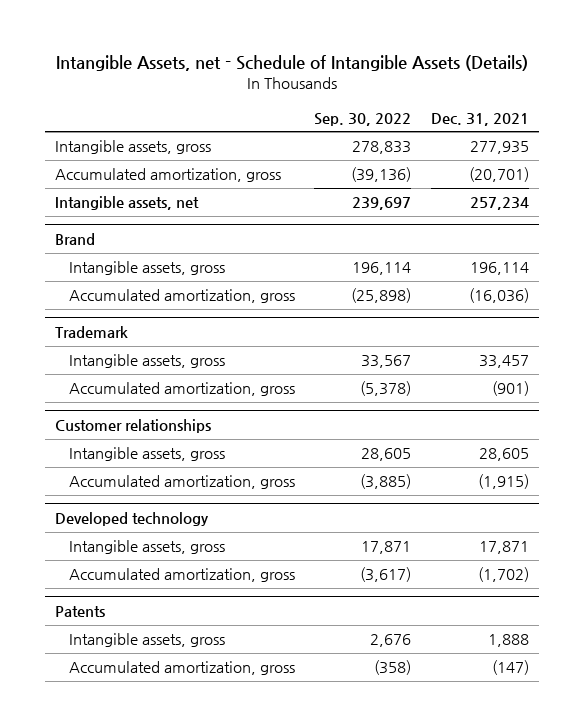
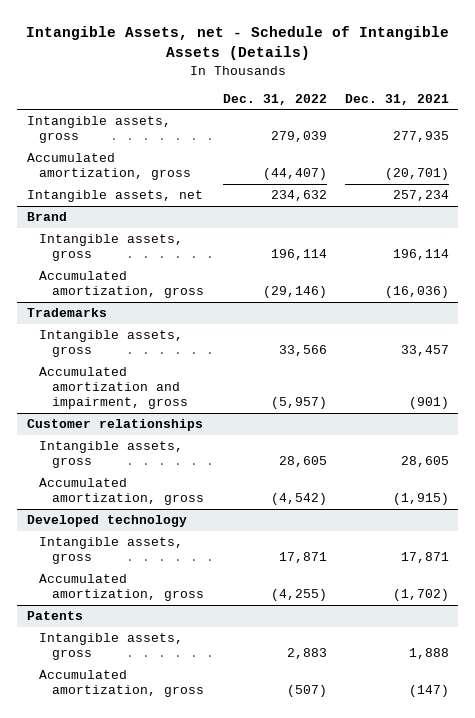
[314,112,412,126] Sep. 30, 2022 -> none
none -> [222,93,327,105] Dec. 31, 2022
[54,325,128,338] Trademark -> [26,308,107,318] Trademarks
[68,382,295,397] Accumulated amortization, gross -> [39,367,189,410] Accumulated amortization and impairment, gross

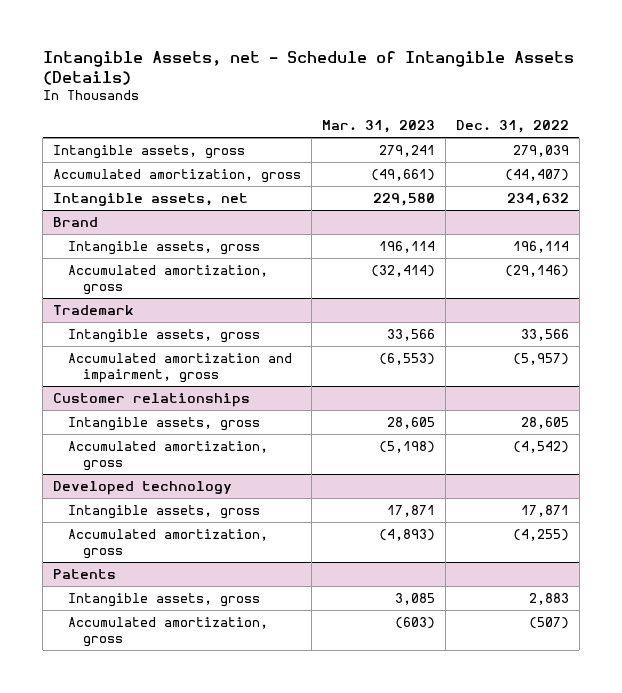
[344,93,449,105] Dec. 31, 2021 -> none
none -> [321,120,435,134] Mar. 31, 2023
[26,308,107,318] Trademarks -> [52,305,134,316] Trademark

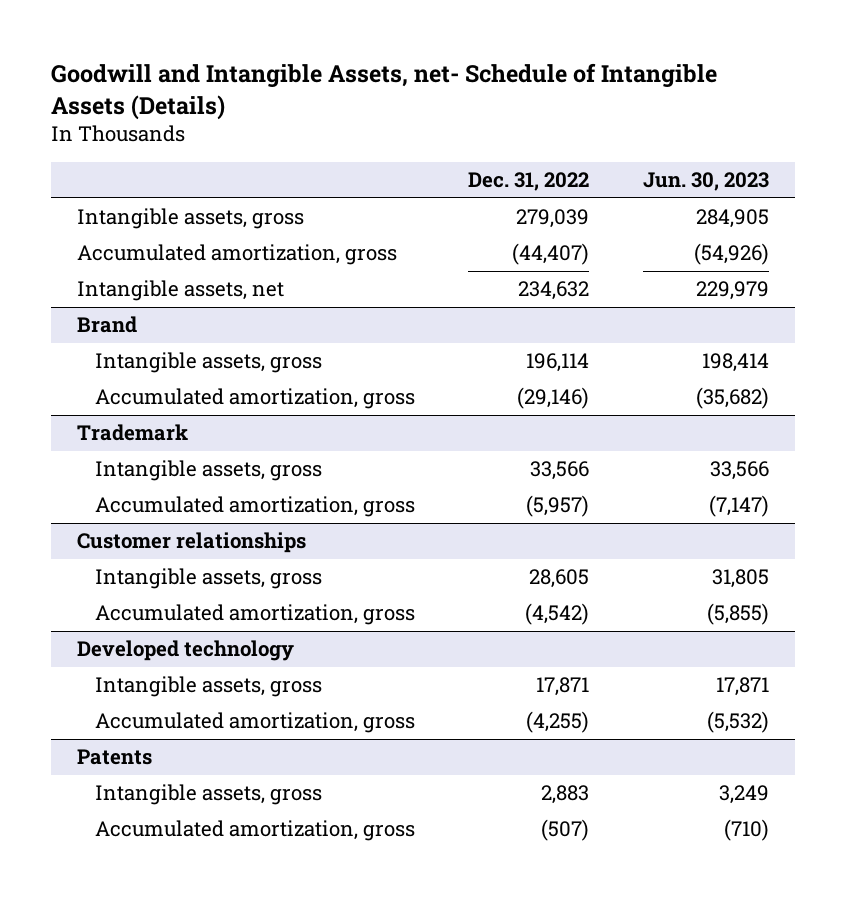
[42,50,574,85] Intangible Assets, net - Schedule of Intangible Assets (Details) -> [50,63,717,120] Goodwill and Intangible Assets, net- Schedule of Intangible Assets (Details)
[321,120,435,134] Mar. 31, 2023 -> none
none -> [642,172,769,192] Jun. 30, 2023
[68,353,293,384] Accumulated amortization and impairment, gross -> [94,496,415,518] Accumulated amortization, gross

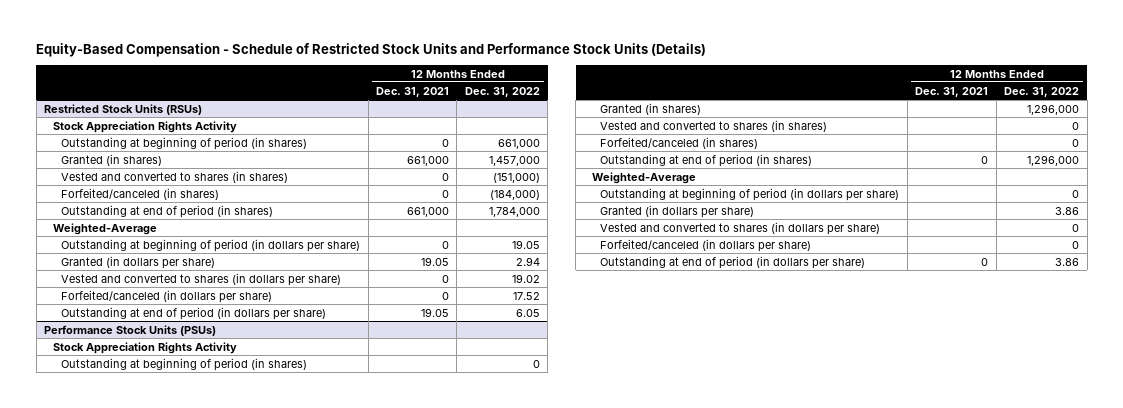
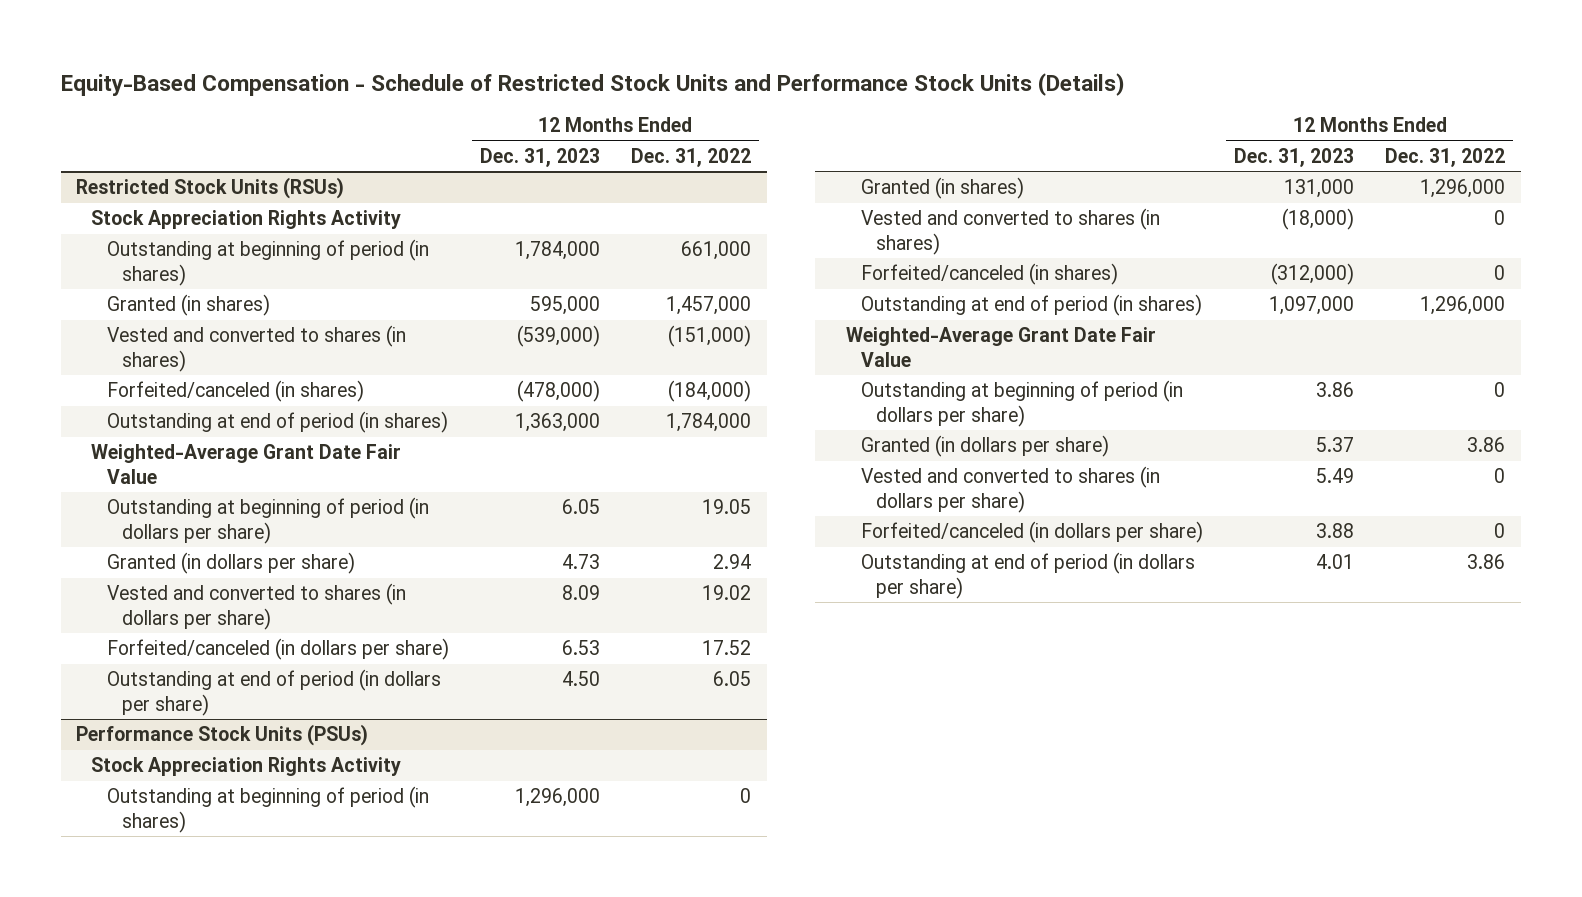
[375,86,449,97] Dec. 31, 2021 -> none
none -> [479,147,600,167] Dec. 31, 2023
[52,222,157,235] Weighted-Average -> [91,444,402,484] Weighted-Average Grant Date Fair Value
[592,171,697,184] Weighted-Average -> [845,327,1156,367] Weighted-Average Grant Date Fair Value

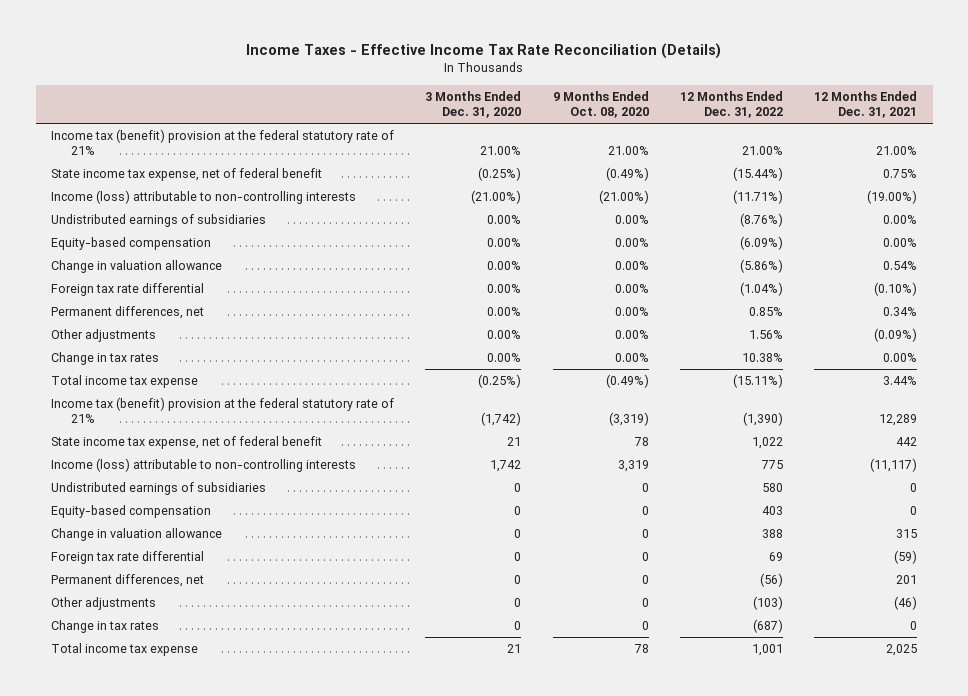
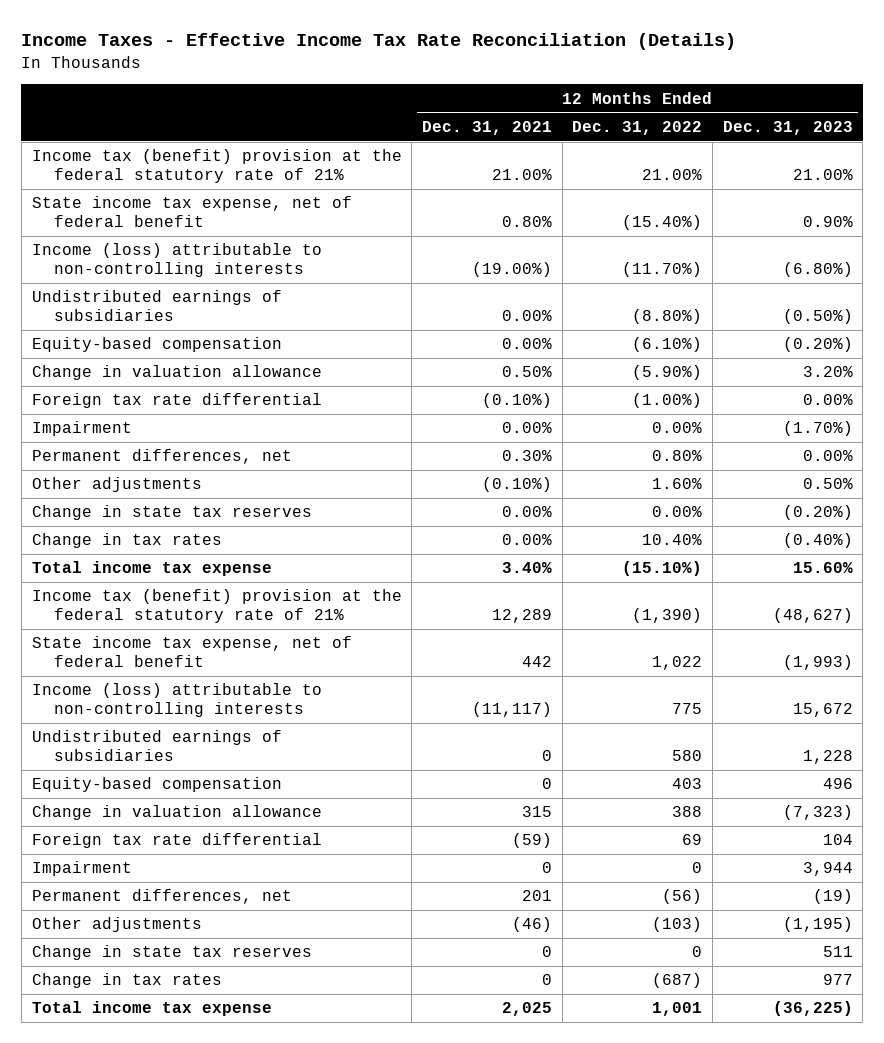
[425,91,522,119] 3 Months Ended Dec. 31, 2020 -> none
[552,91,649,119] 9 Months Ended Oct. 08, 2020 -> none
none -> [722,121,853,136] Dec. 31, 2023
[732,166,783,181] (15.44%) -> [622,215,703,231] (15.40%)
[883,168,918,178] 0.75% -> [501,216,552,228] 0.80%
[732,189,783,204] (11.71%) -> [622,262,703,278] (11.70%)
[739,212,783,227] (8.76%) -> [632,309,703,325] (8.80%)
[739,235,783,250] (6.09%) -> [632,337,703,353] (6.10%)
[739,258,783,273] (5.86%) -> [632,365,703,381] (5.90%)
[883,260,918,270] 0.54% -> [501,366,552,378] 0.50%
[739,281,783,296] (1.04%) -> [632,393,703,409] (1.00%)
none -> [31,421,132,437] Impairment
[748,306,783,316] 0.85% -> [652,450,703,462] 0.80%
[883,306,918,316] 0.34% -> [501,450,552,462] 0.30%
[748,329,783,339] 1.56% -> [652,478,703,490] 1.60%
[874,327,918,342] (0.09%) -> [481,477,552,493] (0.10%)
none -> [31,505,312,521] Change in state tax reserves
[741,352,783,362] 10.38% -> [642,534,703,546] 10.40%
[732,373,783,388] (15.11%) -> [622,561,703,577] (15.10%)
[883,375,918,385] 3.44% -> [501,562,552,574] 3.40%
none -> [31,861,132,877] Impairment
none -> [31,945,312,961] Change in state tax reserves

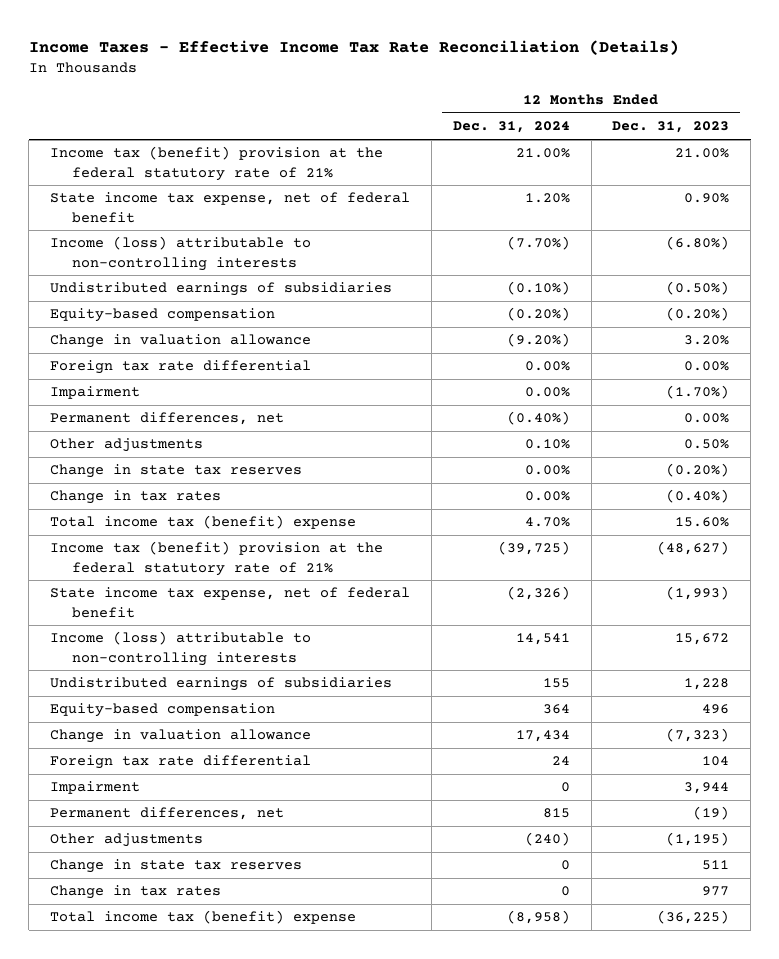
[421,121,552,136] Dec. 31, 2021 -> none
[572,121,703,136] Dec. 31, 2022 -> none
none -> [452,121,570,134] Dec. 31, 2024
[31,561,272,577] Total income tax expense -> [49,515,356,530] Total income tax (benefit) expense
[31,1001,272,1017] Total income tax expense -> [49,910,356,925] Total income tax (benefit) expense

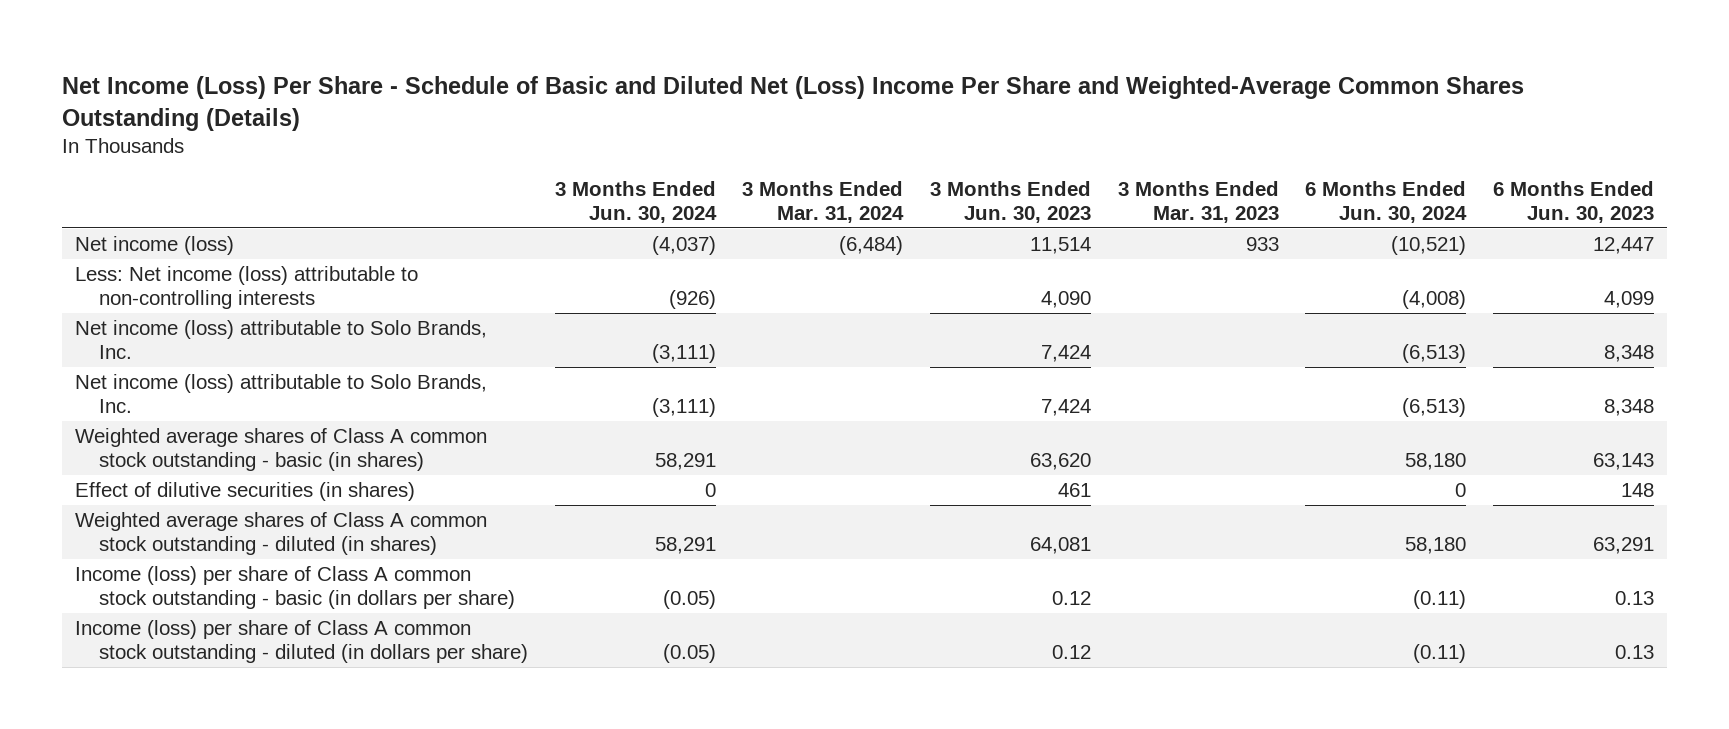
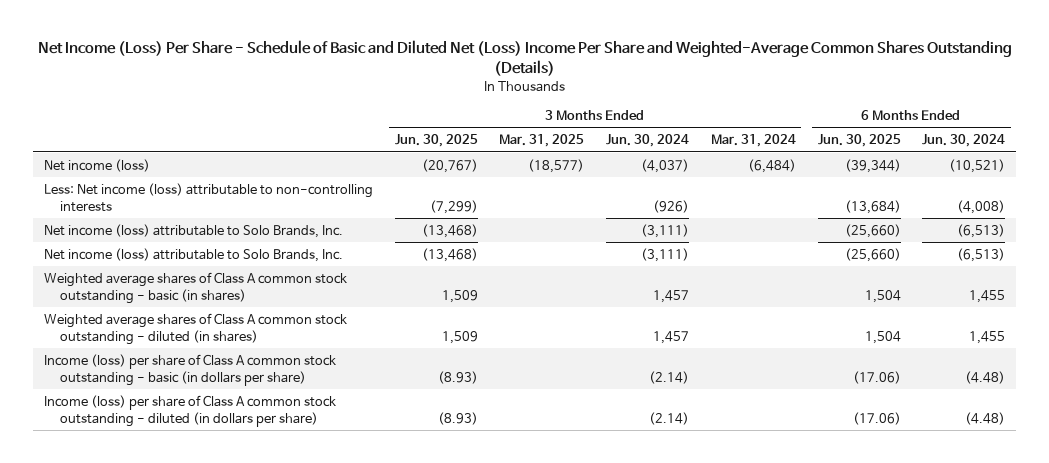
[929,180,1091,223] 3 Months Ended Jun. 30, 2023 -> none
[1117,180,1279,223] 3 Months Ended Mar. 31, 2023 -> none
[1492,180,1654,223] 6 Months Ended Jun. 30, 2023 -> none
none -> [394,134,478,148] Jun. 30, 2025
none -> [499,134,585,148] Mar. 31, 2025
none -> [817,134,901,148] Jun. 30, 2025
[75,482,416,502] Effect of dilutive securities (in shares) -> none
[654,453,716,471] 58,291 -> [653,289,690,303] 1,457
[1405,453,1467,471] 58,180 -> [969,289,1006,303] 1,455
[654,537,716,555] 58,291 -> [653,330,690,344] 1,457
[1405,537,1467,555] 58,180 -> [969,330,1006,344] 1,455
[662,590,716,610] (0.05) -> [649,370,690,384] (2.14)
[1413,590,1467,610] (0.11) -> [965,370,1006,384] (4.48)
[662,644,716,664] (0.05) -> [649,411,690,425] (2.14)
[1413,644,1467,664] (0.11) -> [965,411,1006,425] (4.48)

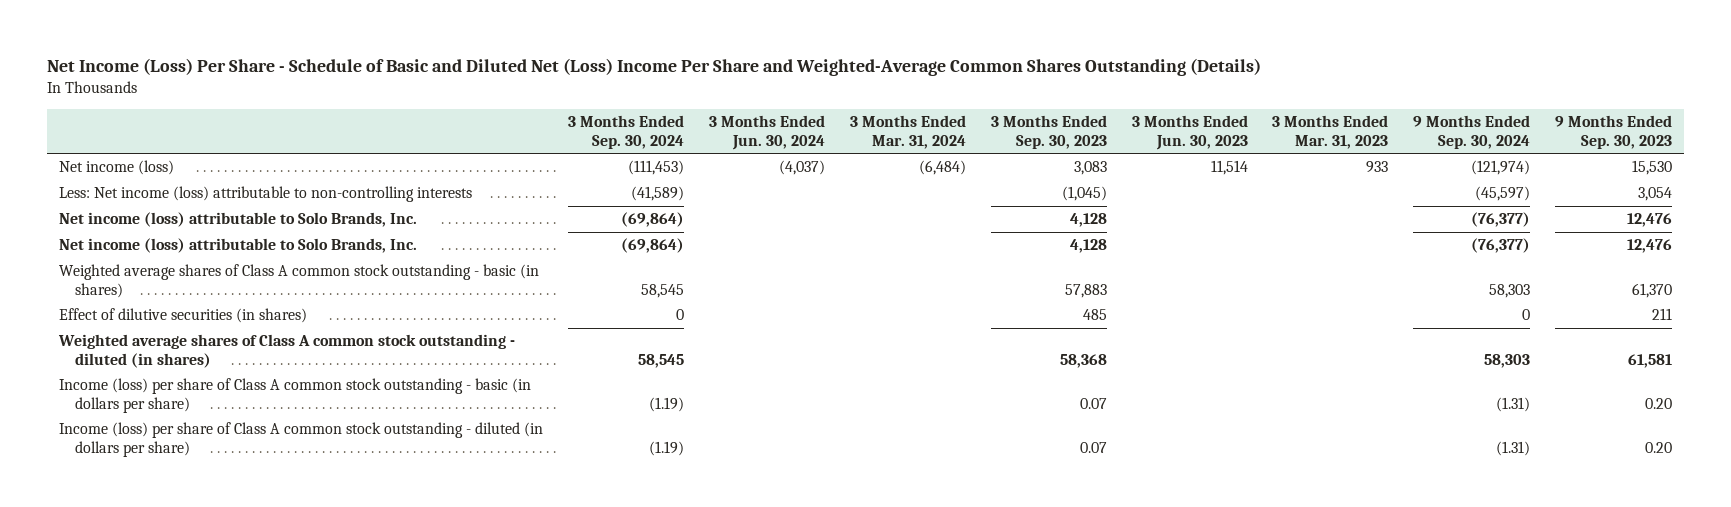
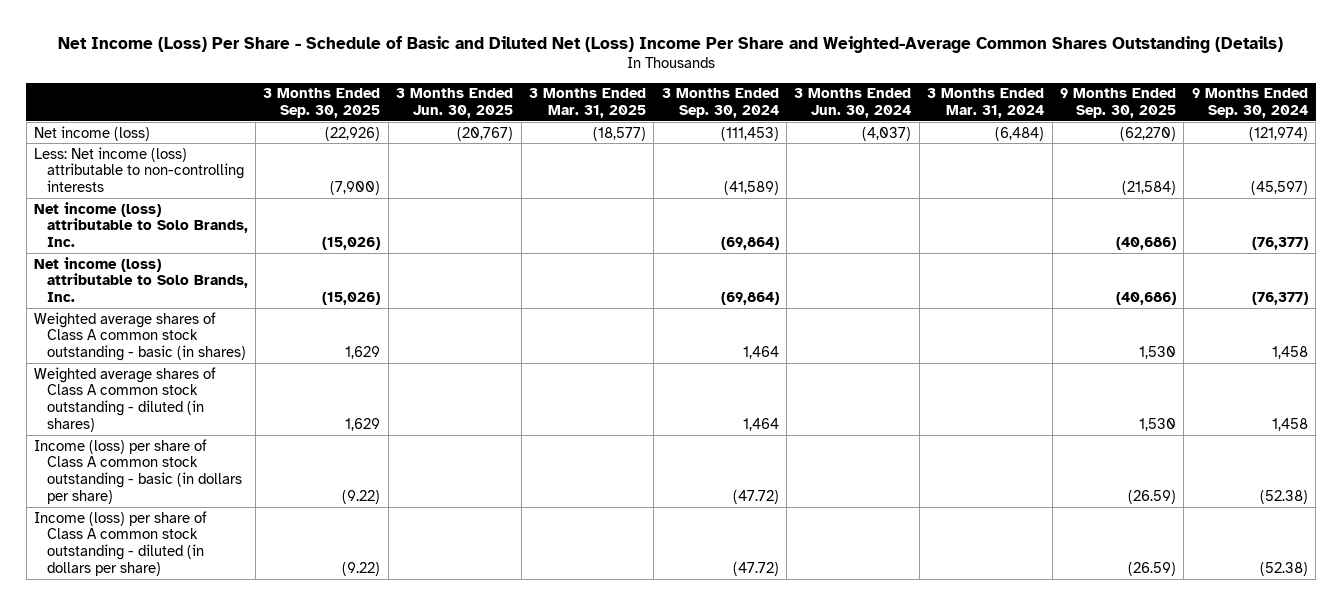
[990,115,1107,149] 3 Months Ended Sep. 30, 2023 -> none
[1131,115,1248,150] 3 Months Ended Jun. 30, 2023 -> none
[1272,115,1389,149] 3 Months Ended Mar. 31, 2023 -> none
[1554,115,1672,149] 9 Months Ended Sep. 30, 2023 -> none
none -> [263,88,381,118] 3 Months Ended Sep. 30, 2025
none -> [396,88,514,118] 3 Months Ended Jun. 30, 2025
none -> [528,88,646,118] 3 Months Ended Mar. 31, 2025
none -> [1059,88,1176,118] 9 Months Ended Sep. 30, 2025
[59,308,308,324] Effect of dilutive securities (in shares) -> none
[641,283,685,298] 58,545 -> [742,346,779,360] 1,464
[1489,283,1531,298] 58,303 -> [1271,346,1308,360] 1,458
[638,353,685,368] 58,545 -> [742,417,779,431] 1,464
[1484,353,1531,368] 58,303 -> [1271,417,1308,431] 1,458
[649,396,685,412] (1.19) -> [732,489,779,504] (47.72)
[1496,396,1531,412] (1.31) -> [1259,489,1308,504] (52.38)
[649,440,685,456] (1.19) -> [732,561,779,576] (47.72)
[1496,440,1531,456] (1.31) -> [1259,561,1308,576] (52.38)

